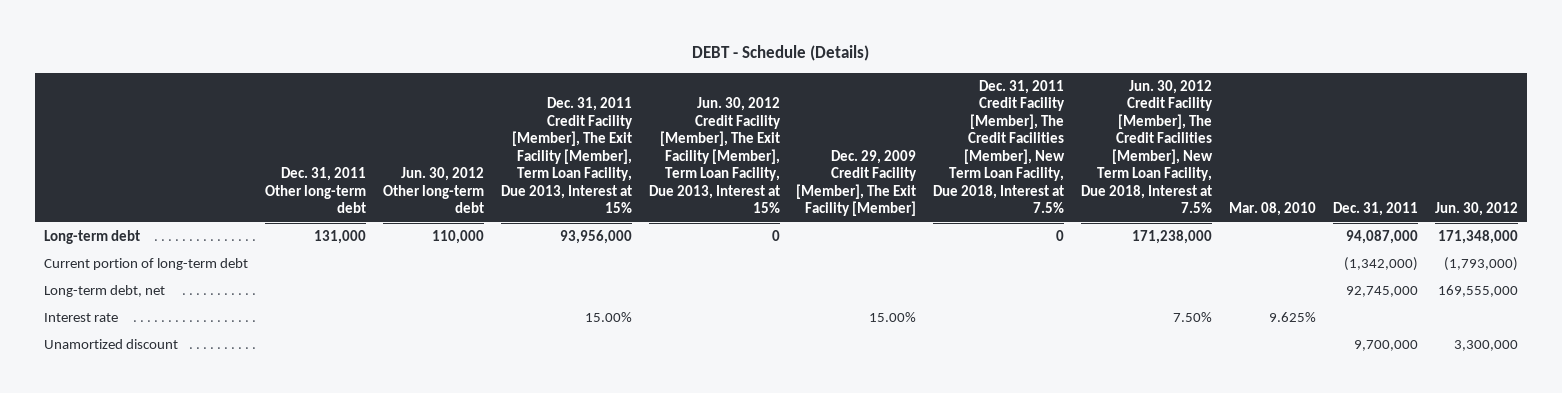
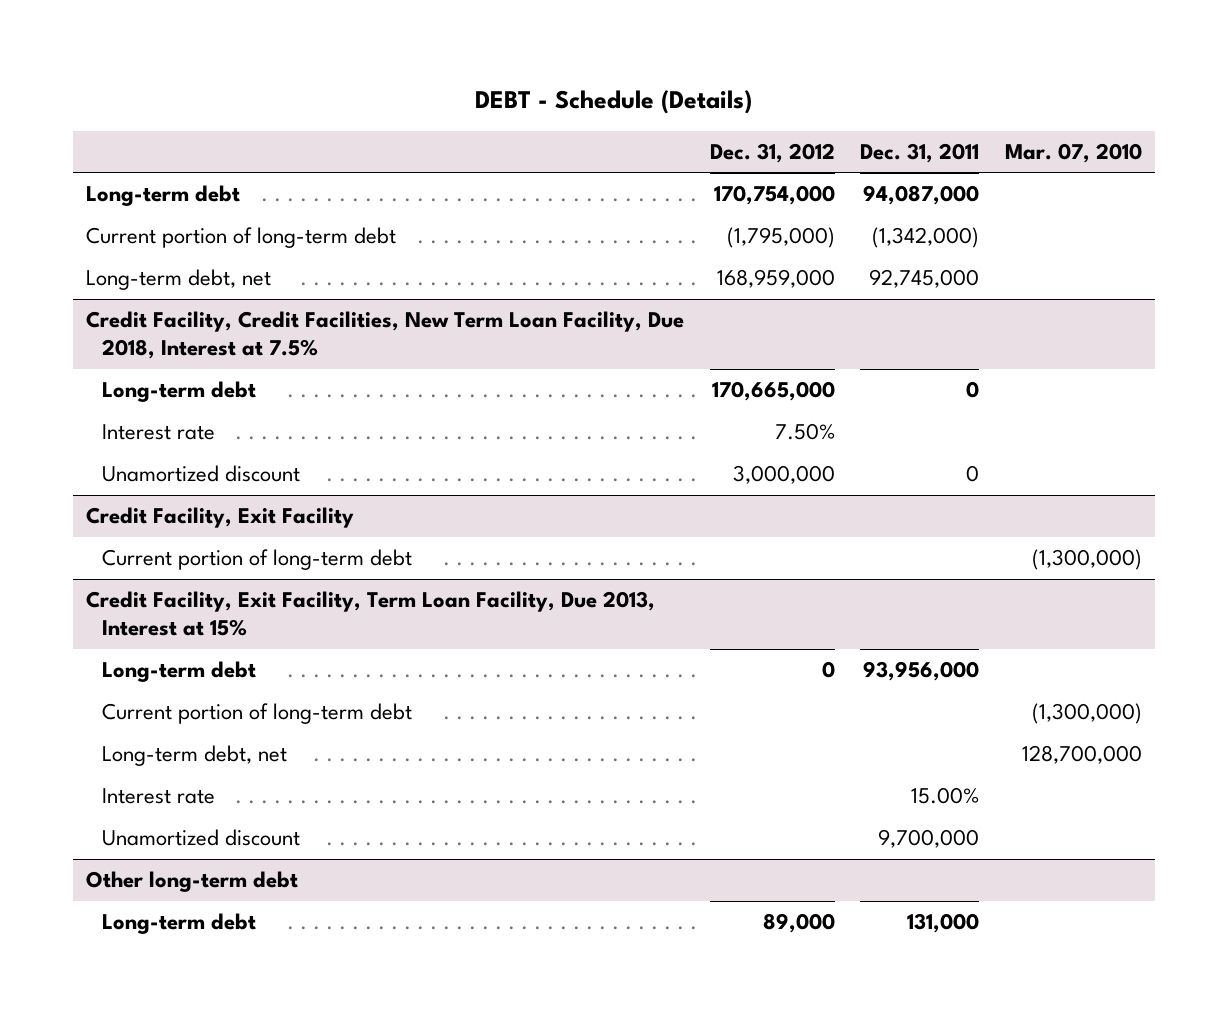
[264,167,366,214] Dec. 31, 2011 Other long-term debt -> none
[382,167,484,214] Jun. 30, 2012 Other long-term debt -> none
[500,97,633,214] Dec. 31, 2011 Credit Facility [Member], The Exit Facility [Member], Term Loan Facility, Due 2013, Interest at 15% -> none
[648,97,781,214] Jun. 30, 2012 Credit Facility [Member], The Exit Facility [Member], Term Loan Facility, Due 2013, Interest at 15% -> none
[796,149,918,217] Dec. 29, 2009 Credit Facility [Member], The Exit Facility [Member] -> none
[933,79,1066,214] Dec. 31, 2011 Credit Facility [Member], The Credit Facilities [Member], New Term Loan Facility, Due 2018, Interest at 7.5% -> none
[1081,79,1214,214] Jun. 30, 2012 Credit Facility [Member], The Credit Facilities [Member], New Term Loan Facility, Due 2018, Interest at 7.5% -> none
[1229,202,1317,217] Mar. 08, 2010 -> none
[1435,202,1519,217] Jun. 30, 2012 -> none
none -> [709,142,835,163] Dec. 31, 2012
none -> [1004,142,1142,163] Mar. 07, 2010
none -> [86,311,685,360] Credit Facility, Credit Facilities, New Term Loan Facility, Due 2018, Interest at 7.5%
none -> [102,381,257,403] Long-term debt
none -> [102,465,301,483] Unamortized discount
none -> [86,507,355,529] Credit Facility, Exit Facility
none -> [102,549,413,571] Current portion of long-term debt
none -> [86,591,656,637] Credit Facility, Exit Facility, Term Loan Facility, Due 2013, Interest at 15%
none -> [102,661,257,683] Long-term debt
none -> [102,703,413,725] Current portion of long-term debt
none -> [102,745,288,767] Long-term debt, net
none -> [102,788,216,805] Interest rate
none -> [86,871,299,893] Other long-term debt
none -> [102,913,257,935] Long-term debt

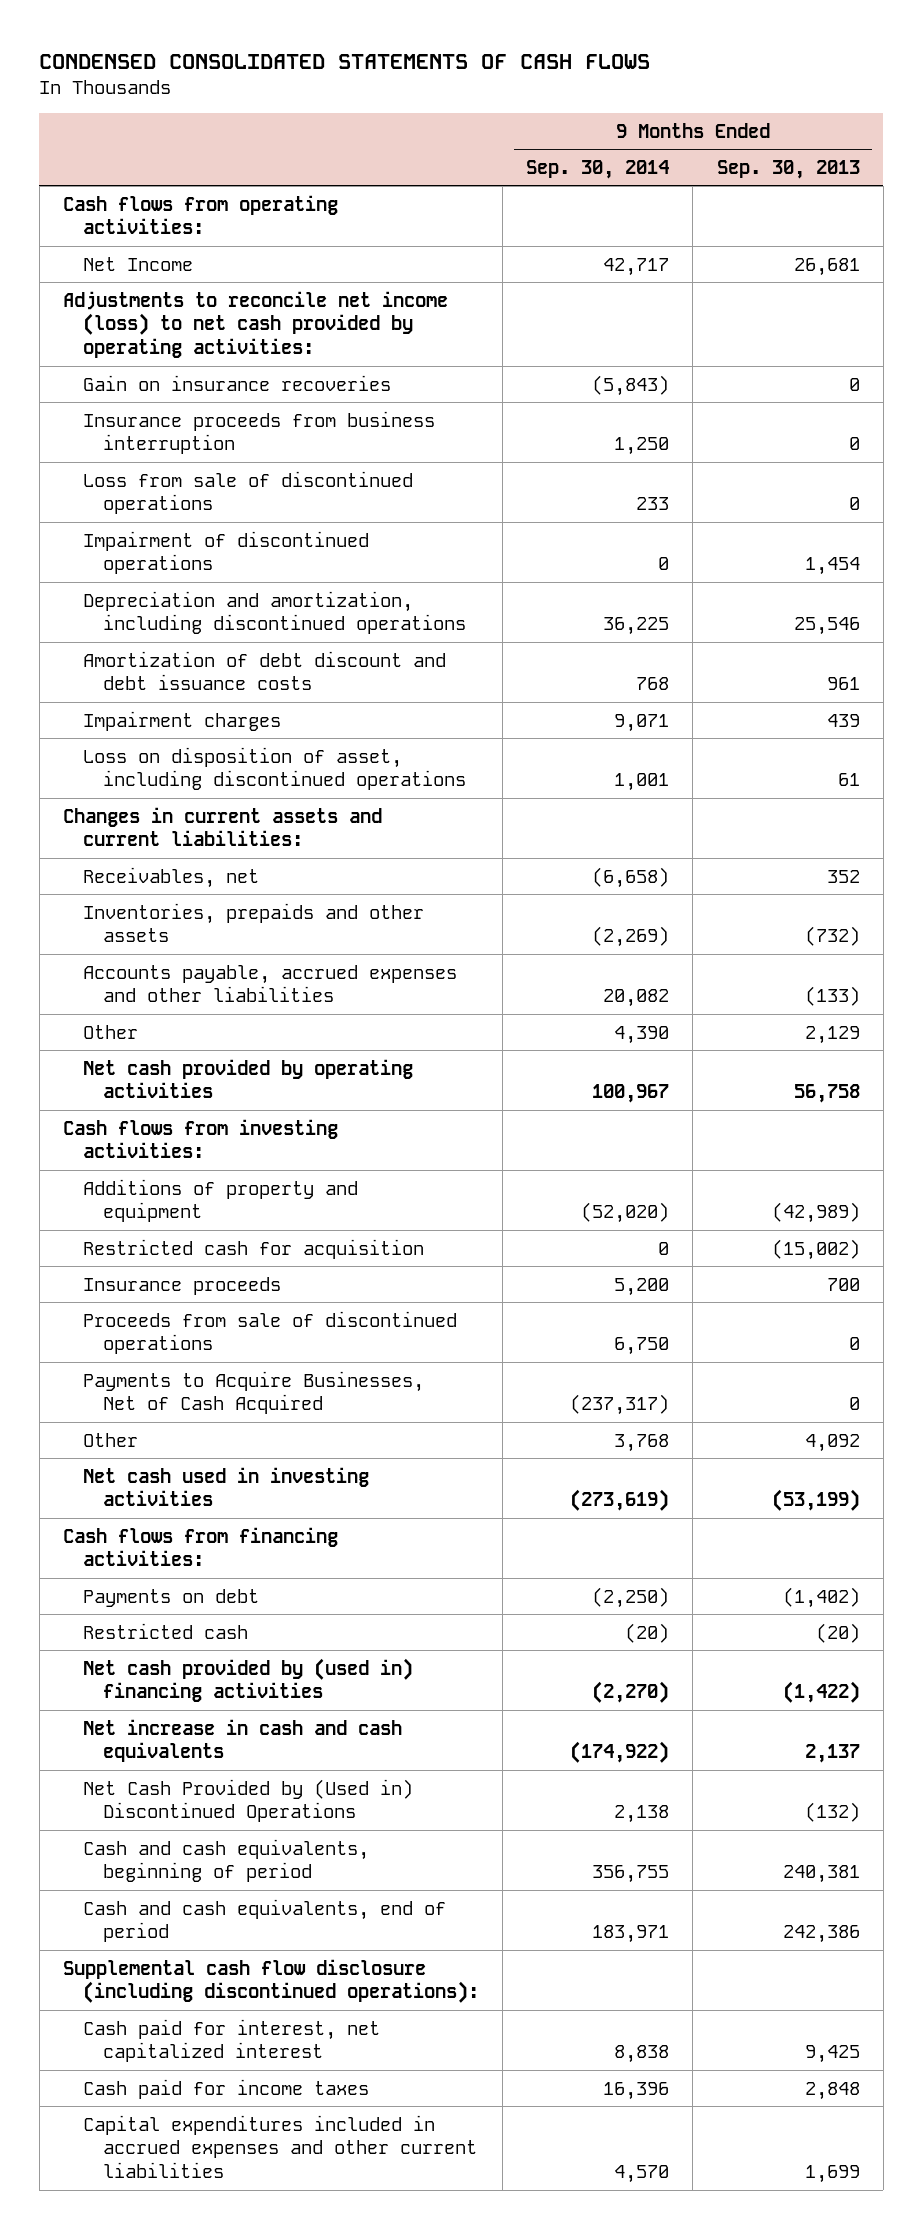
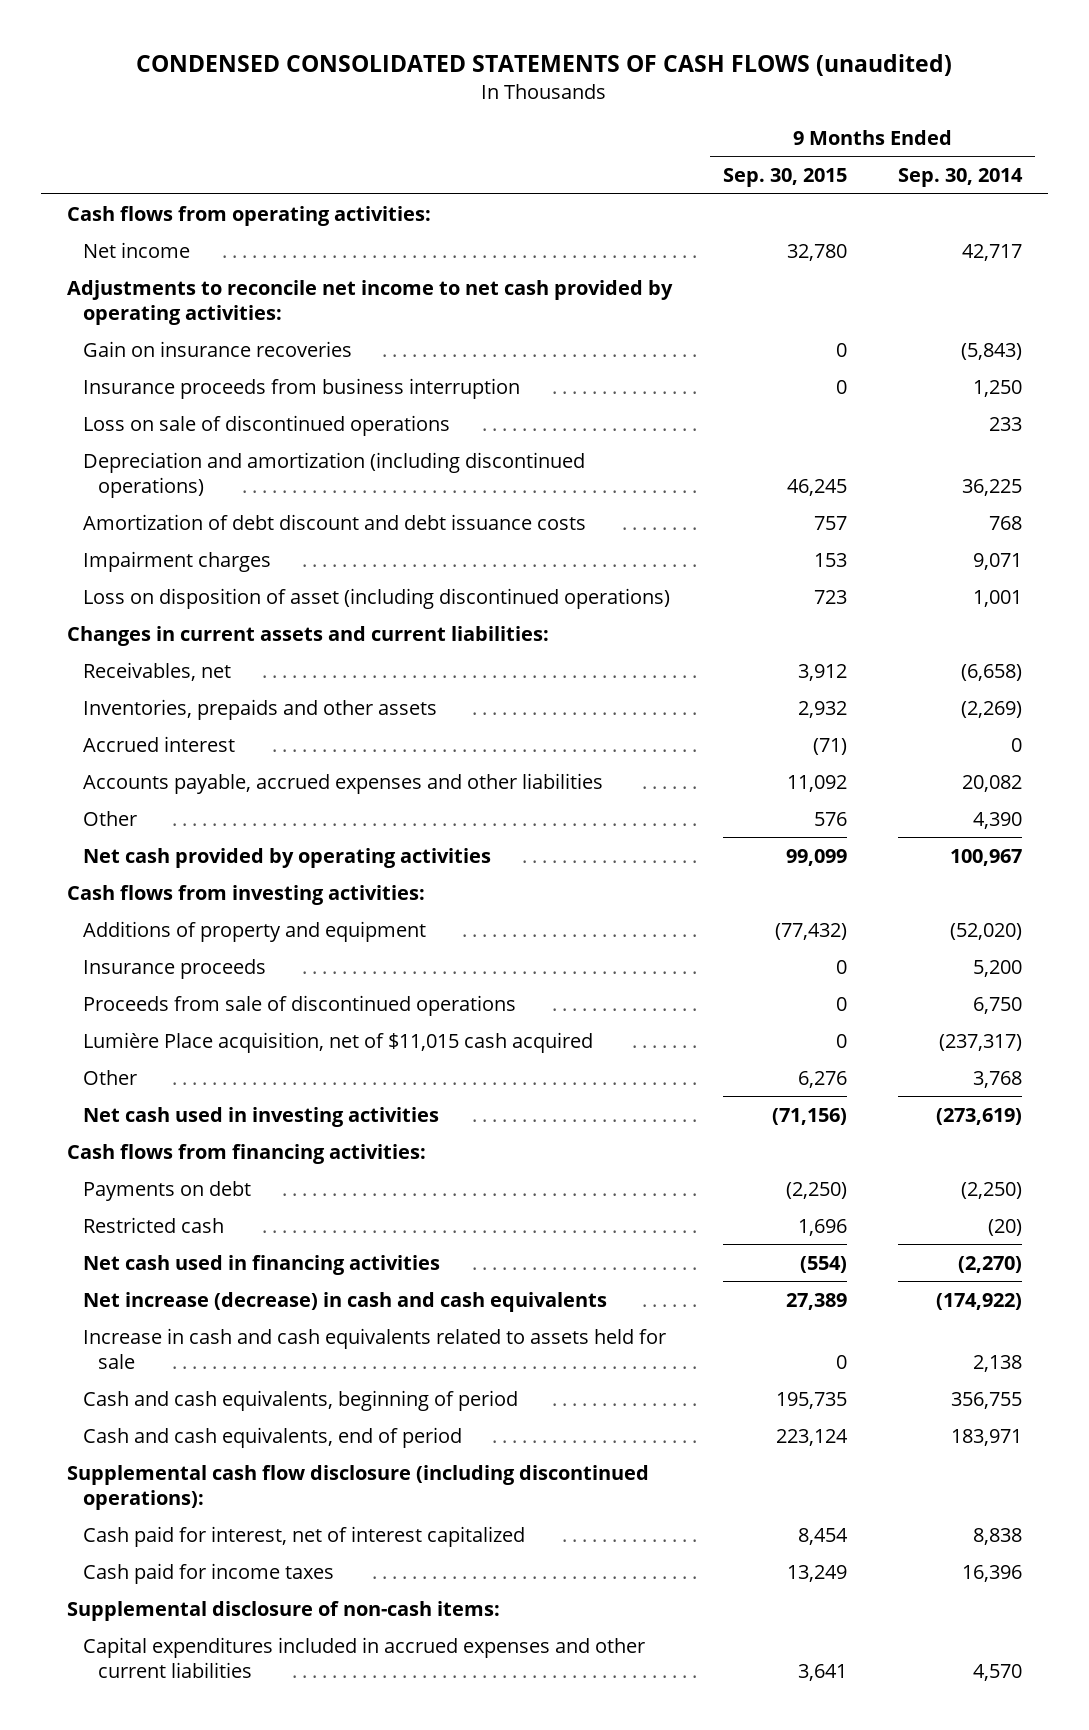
[39,53,651,69] CONDENSED CONSOLIDATED STATEMENTS OF CASH FLOWS -> [136,54,953,77] CONDENSED CONSOLIDATED STATEMENTS OF CASH FLOWS (unaudited)
[716,159,860,179] Sep. 30, 2013 -> none
none -> [722,168,847,188] Sep. 30, 2015
[82,256,193,271] Net Income -> [82,241,190,258] Net income
[62,290,448,359] Adjustments to reconcile net income (loss) to net cash provided by operating activities: -> [66,279,673,325] Adjustments to reconcile net income to net cash provided by operating activities:
[82,530,369,575] Impairment of discontinued operations -> none
[82,470,413,515] Loss from sale of discontinued operations -> [82,414,450,436] Loss on sale of discontinued operations
[82,590,466,635] Depreciation and amortization, including discontinued operations -> [82,451,585,498] Depreciation and amortization (including discontinued operations)
[82,746,466,791] Loss on disposition of asset, including discontinued operations -> [82,587,670,609] Loss on disposition of asset (including discontinued operations)
none -> [82,735,235,752] Accrued interest
[82,1238,424,1259] Restricted cash for acquisition -> none
[82,1370,424,1415] Payments to Acquire Businesses, Net of Cash Acquired -> [82,1031,593,1053] Lumière Place acquisition, net of $11,015 cash acquired
[82,1657,413,1703] Net cash provided by (used in) financing activities -> [82,1254,440,1275] Net cash used in financing activities
[82,1718,402,1763] Net increase in cash and cash equivalents -> [82,1291,607,1312] Net increase (decrease) in cash and cash equivalents
[82,1778,413,1823] Net Cash Provided by (Used in) Discontinued Operations -> [82,1327,666,1369] Increase in cash and cash equivalents related to assets held for sale
[82,2018,380,2063] Cash paid for interest, net capitalized interest -> [82,1525,525,1547] Cash paid for interest, net of interest capitalized
none -> [66,1600,500,1621] Supplemental disclosure of non-cash items:

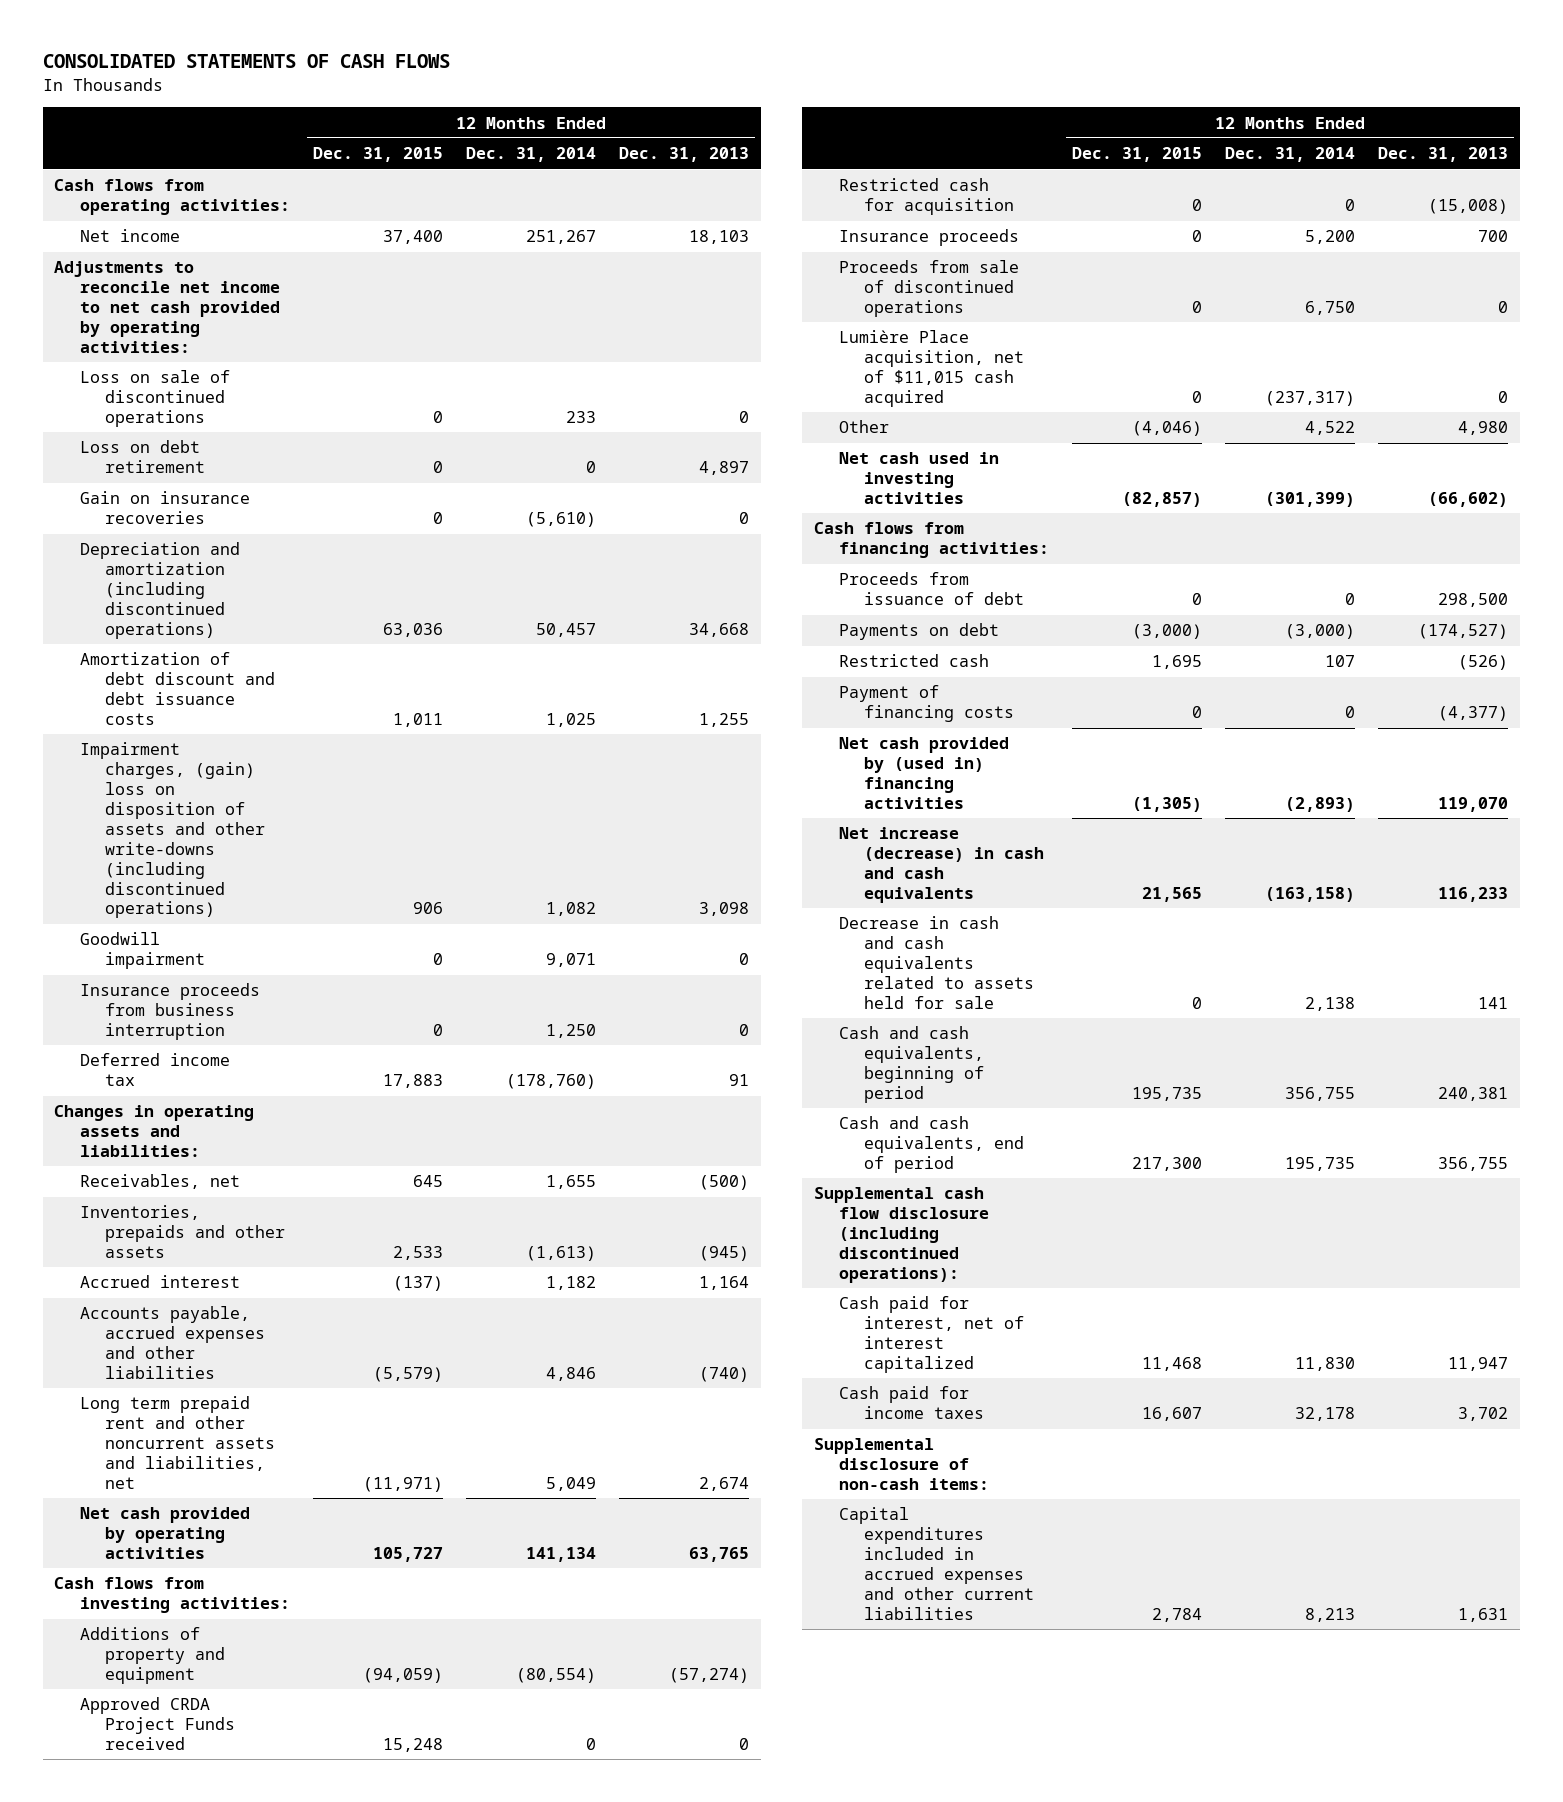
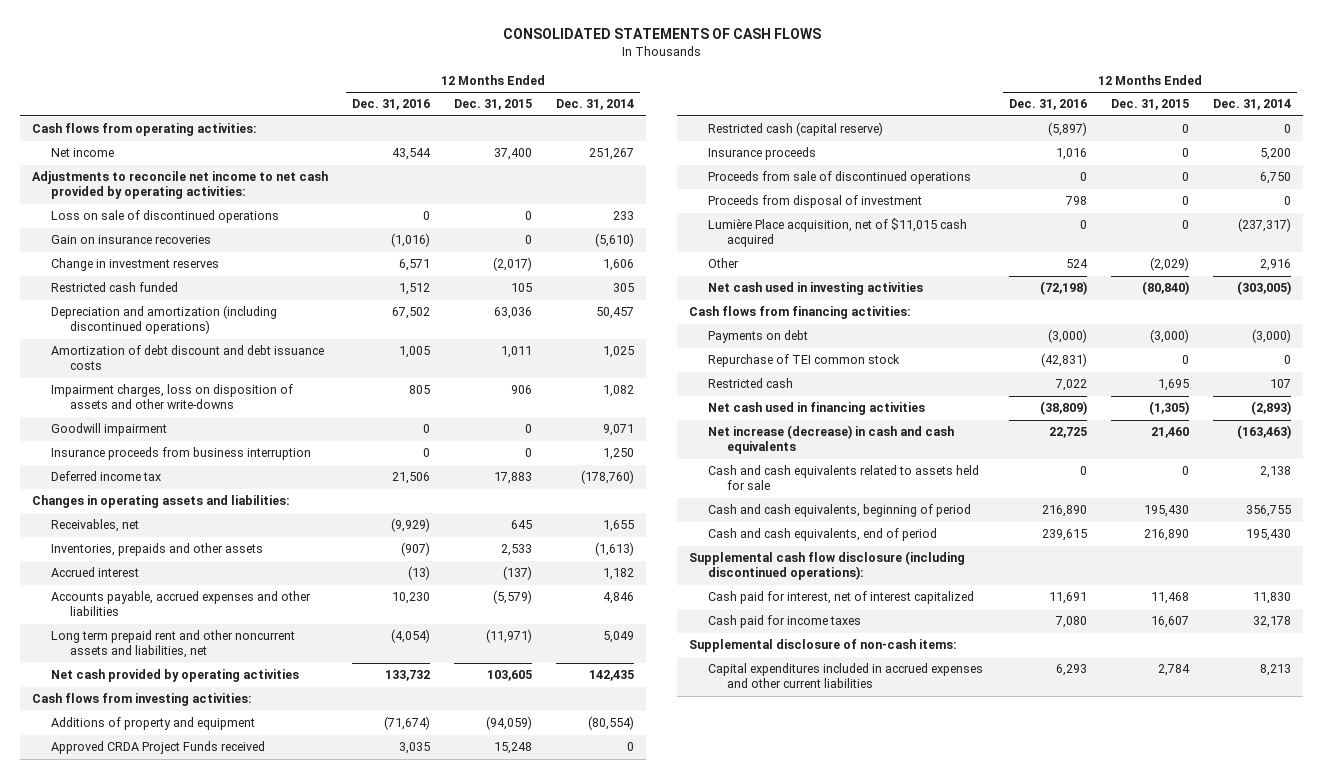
[619,147,750,163] Dec. 31, 2013 -> none
none -> [352,99,431,111] Dec. 31, 2016
[79,440,206,474] Loss on debt retirement -> none
none -> [51,258,220,272] Change in investment reserves
none -> [51,282,179,293] Restricted cash funded
[79,742,266,919] Impairment charges, (gain) loss on disposition of assets and other write-downs (including discontinued operations) -> [51,384,294,410] Impairment charges, loss on disposition of assets and other write-downs
[372,1547,443,1563] 105,727 -> [487,670,533,682] 103,605
[525,1547,596,1563] 141,134 -> [589,670,635,682] 142,435
[838,178,1015,216] Restricted cash for acquisition -> [707,122,883,137] Restricted cash (capital reserve)
none -> [707,195,922,209] Proceeds from disposal of investment
[1132,421,1203,437] (4,046) -> [1149,257,1189,272] (2,029)
[1305,421,1356,436] 4,522 -> [1259,259,1291,272] 2,916
[1122,492,1203,508] (82,857) -> [1141,281,1189,296] (80,840)
[1265,492,1356,508] (301,399) -> [1236,281,1291,296] (303,005)
[838,572,1025,606] Proceeds from issuance of debt -> none
none -> [707,354,900,368] Repurchase of TEI common stock
[838,685,1015,723] Payment of financing costs -> none
[838,737,1009,809] Net cash provided by (used in) financing activities -> [707,402,925,416] Net cash used in financing activities
[1142,886,1203,902] 21,565 -> [1150,427,1189,439] 21,460
[1265,886,1356,902] (163,158) -> [1236,425,1291,440] (163,463)
[838,916,1035,1009] Decrease in cash and cash equivalents related to assets held for sale -> [707,465,979,491] Cash and cash equivalents related to assets held for sale
[1132,1086,1203,1101] 195,735 -> [1143,505,1189,518] 195,430
[1132,1157,1203,1172] 217,300 -> [1143,529,1189,542] 216,890
[1285,1157,1356,1172] 195,735 -> [1245,529,1291,542] 195,430

